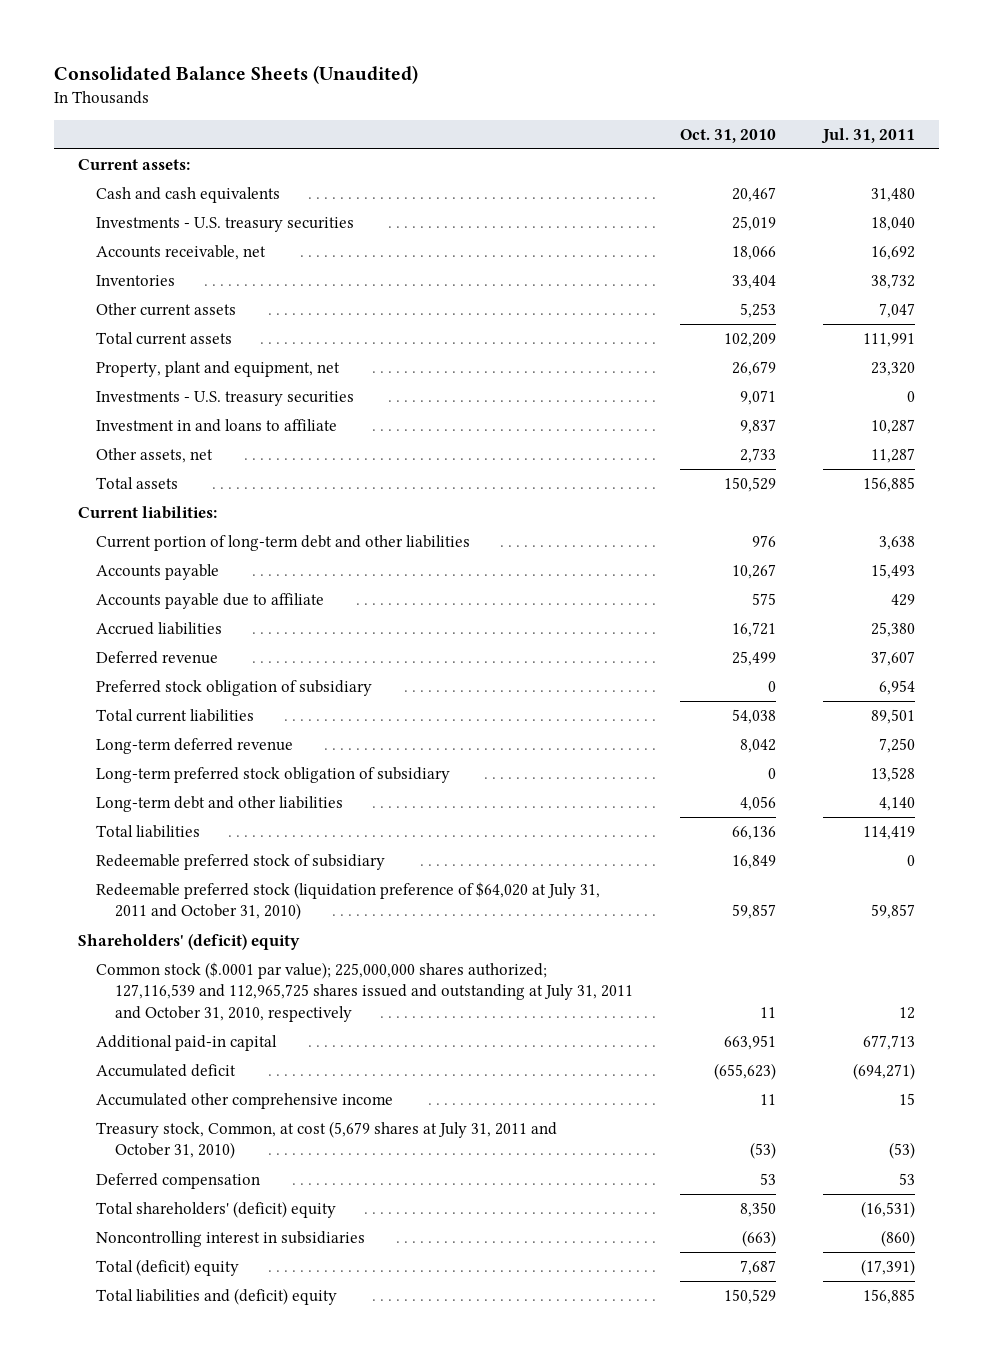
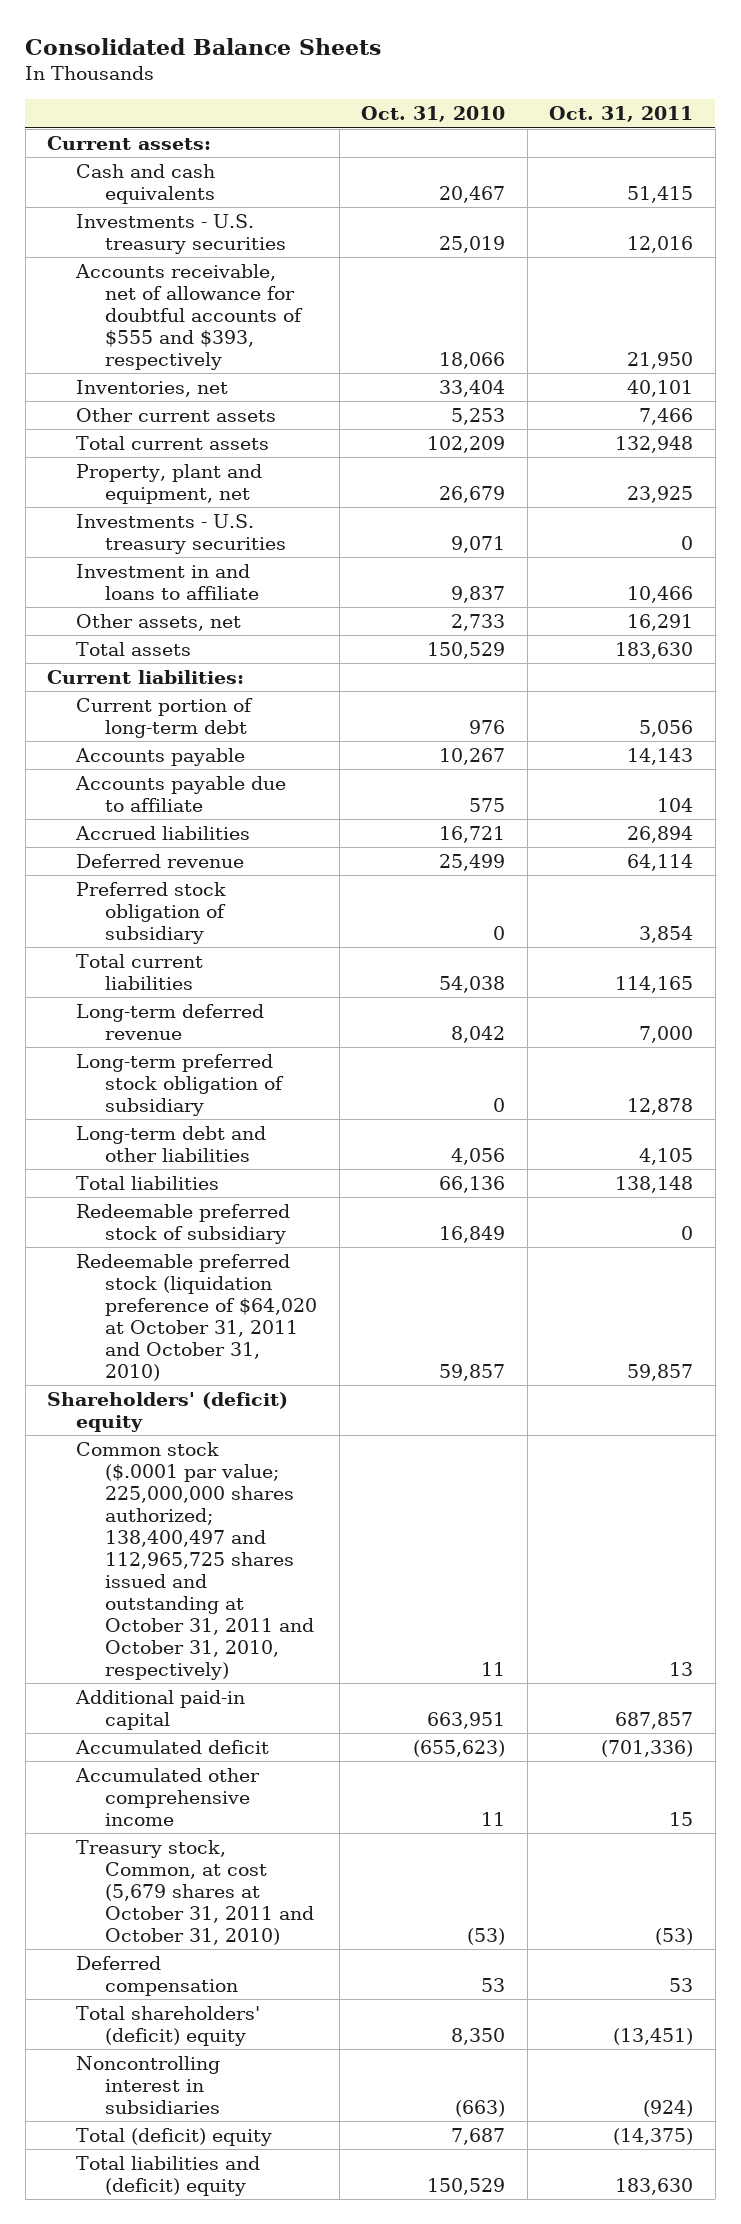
[53,65,418,85] Consolidated Balance Sheets (Unaudited) -> [25,37,382,55] Consolidated Balance Sheets
[821,127,916,144] Jul. 31, 2011 -> none
none -> [549,106,694,123] Oct. 31, 2011
[96,245,267,261] Accounts receivable, net -> [75,264,304,370] Accounts receivable, net of allowance for doubtful accounts of $555 and $393, respectively
[96,275,176,287] Inventories -> [76,380,229,398] Inventories, net
[96,535,471,552] Current portion of long-term debt and other liabilities -> [76,698,254,739] Current portion of long-term debt
[96,882,601,921] Redeemable preferred stock (liquidation preference of $64,020 at July 31, 2011 and October 31, 2010) -> [76,1254,318,1381] Redeemable preferred stock (liquidation preference of $64,020 at October 31, 2011 and October 31, 2010)
[96,962,633,1022] Common stock ($.0001 par value); 225,000,000 shares authorized; 127,116,539 and 112,965,725 shares issued and outstanding at July 31, 2011 and October 31, 2010, respectively -> [76,1442,315,1680] Common stock ($.0001 par value; 225,000,000 shares authorized; 138,400,497 and 112,965,725 shares issued and outstanding at October 31, 2011 and October 31, 2010, respectively)
[96,1121,558,1160] Treasury stock, Common, at cost (5,679 shares at July 31, 2011 and October 31, 2010) -> [76,1840,315,1945] Treasury stock, Common, at cost (5,679 shares at October 31, 2011 and October 31, 2010)

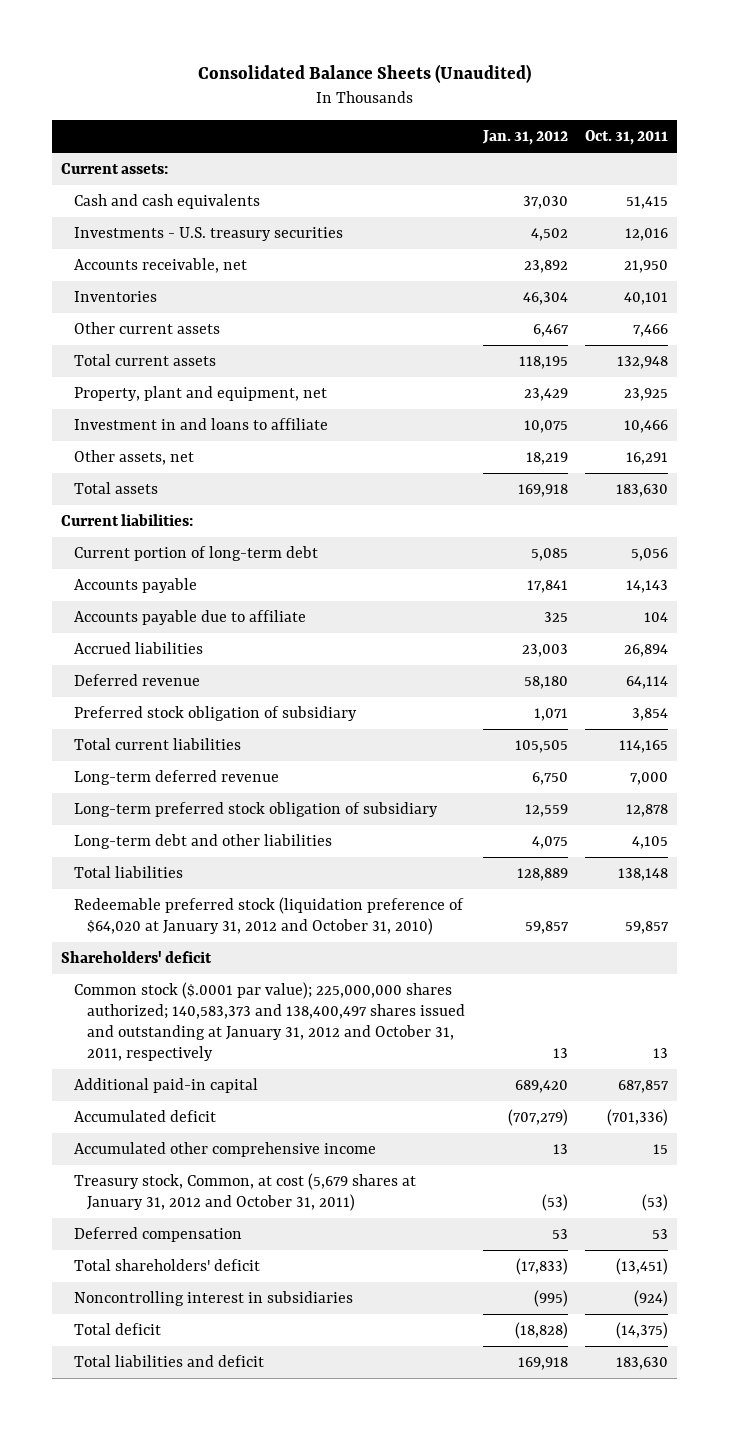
[25,37,382,55] Consolidated Balance Sheets -> [197,64,531,84] Consolidated Balance Sheets (Unaudited)
[361,106,506,123] Oct. 31, 2010 -> none
none -> [481,130,568,146] Jan. 31, 2012
[75,264,304,370] Accounts receivable, net of allowance for doubtful accounts of $555 and $393, respectively -> [73,257,247,273] Accounts receivable, net
[76,380,229,398] Inventories, net -> [73,290,157,302] Inventories
[76,514,287,555] Investments - U.S. treasury securities -> none
[76,1204,291,1245] Redeemable preferred stock of subsidiary -> none
[76,1254,318,1381] Redeemable preferred stock (liquidation preference of $64,020 at October 31, 2011 and October 31, 2010) -> [73,896,464,935] Redeemable preferred stock (liquidation preference of $64,020 at January 31, 2012 and October 31, 2010)
[47,1392,289,1433] Shareholders' (deficit) equity -> [60,950,212,963] Shareholders' deficit
[76,1442,315,1680] Common stock ($.0001 par value; 225,000,000 shares authorized; 138,400,497 and 112,965,725 shares issued and outstanding at October 31, 2011 and October 31, 2010, respectively) -> [73,981,465,1062] Common stock ($.0001 par value); 225,000,000 shares authorized; 140,583,373 and 138,400,497 shares issued and outstanding at January 31, 2012 and October 31, 2011, respectively
[76,1840,315,1945] Treasury stock, Common, at cost (5,679 shares at October 31, 2011 and October 31, 2010) -> [73,1172,416,1211] Treasury stock, Common, at cost (5,679 shares at January 31, 2012 and October 31, 2011)
[76,2006,261,2047] Total shareholders' (deficit) equity -> [73,1258,260,1271] Total shareholders' deficit
[76,2128,273,2147] Total (deficit) equity -> [73,1322,161,1335] Total deficit
[76,2156,261,2197] Total liabilities and (deficit) equity -> [73,1354,264,1367] Total liabilities and deficit

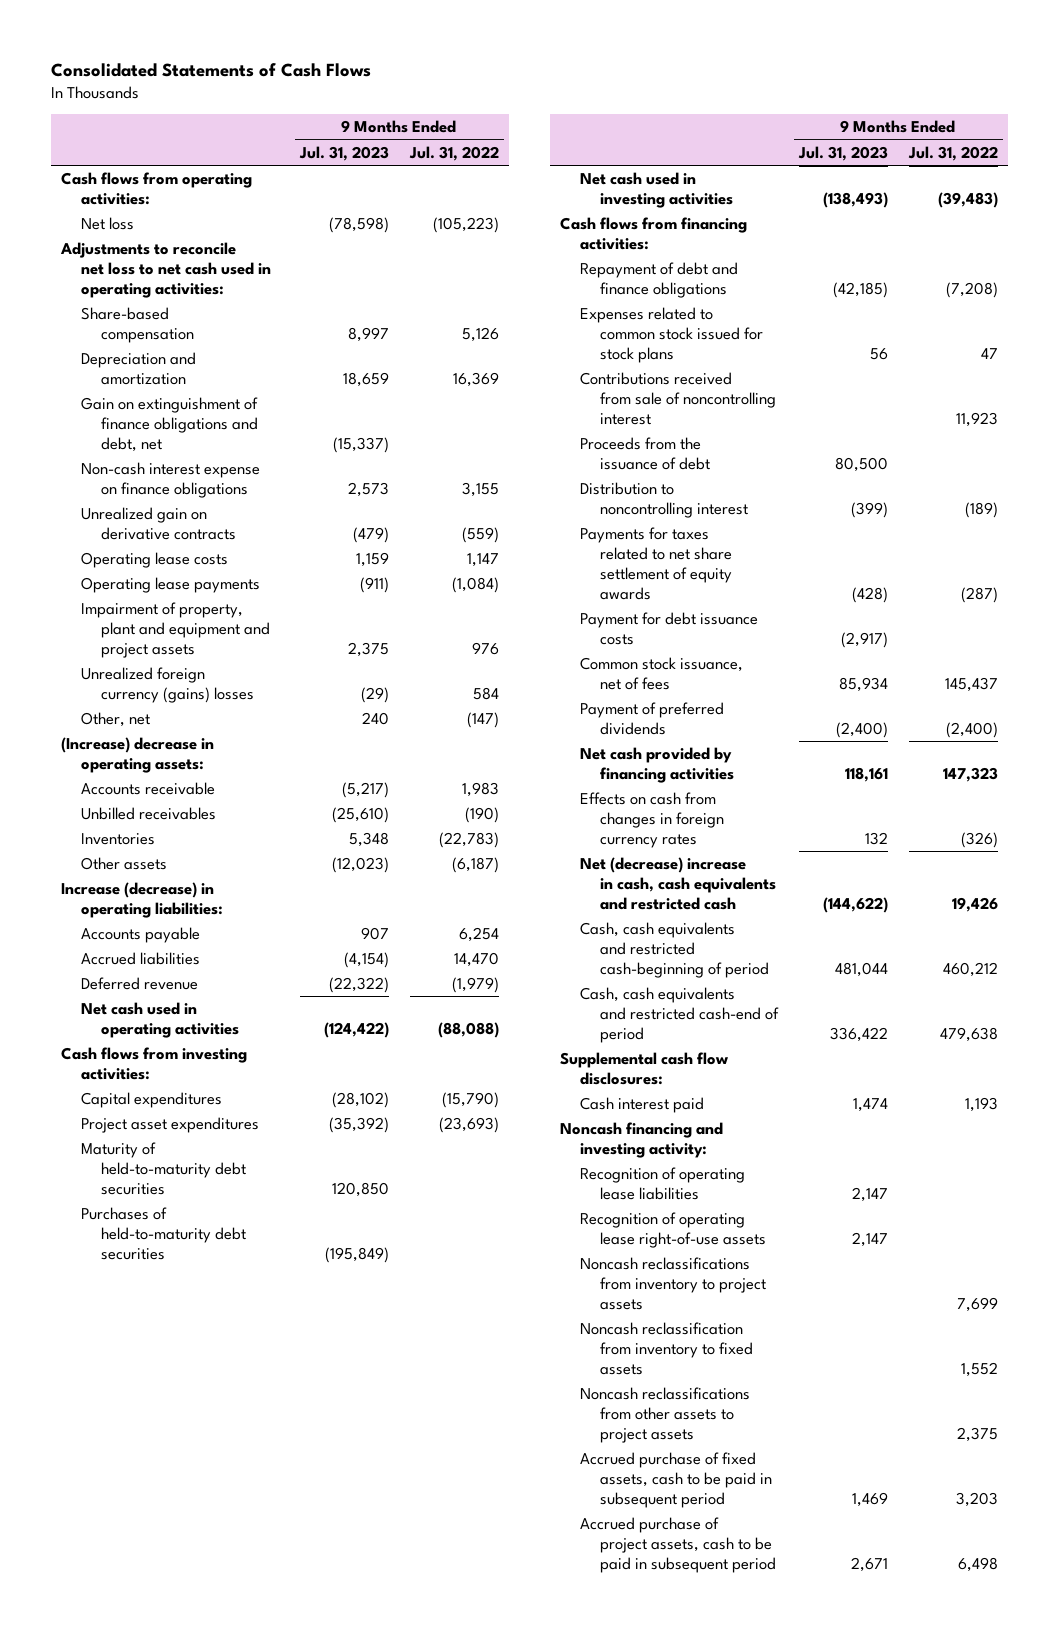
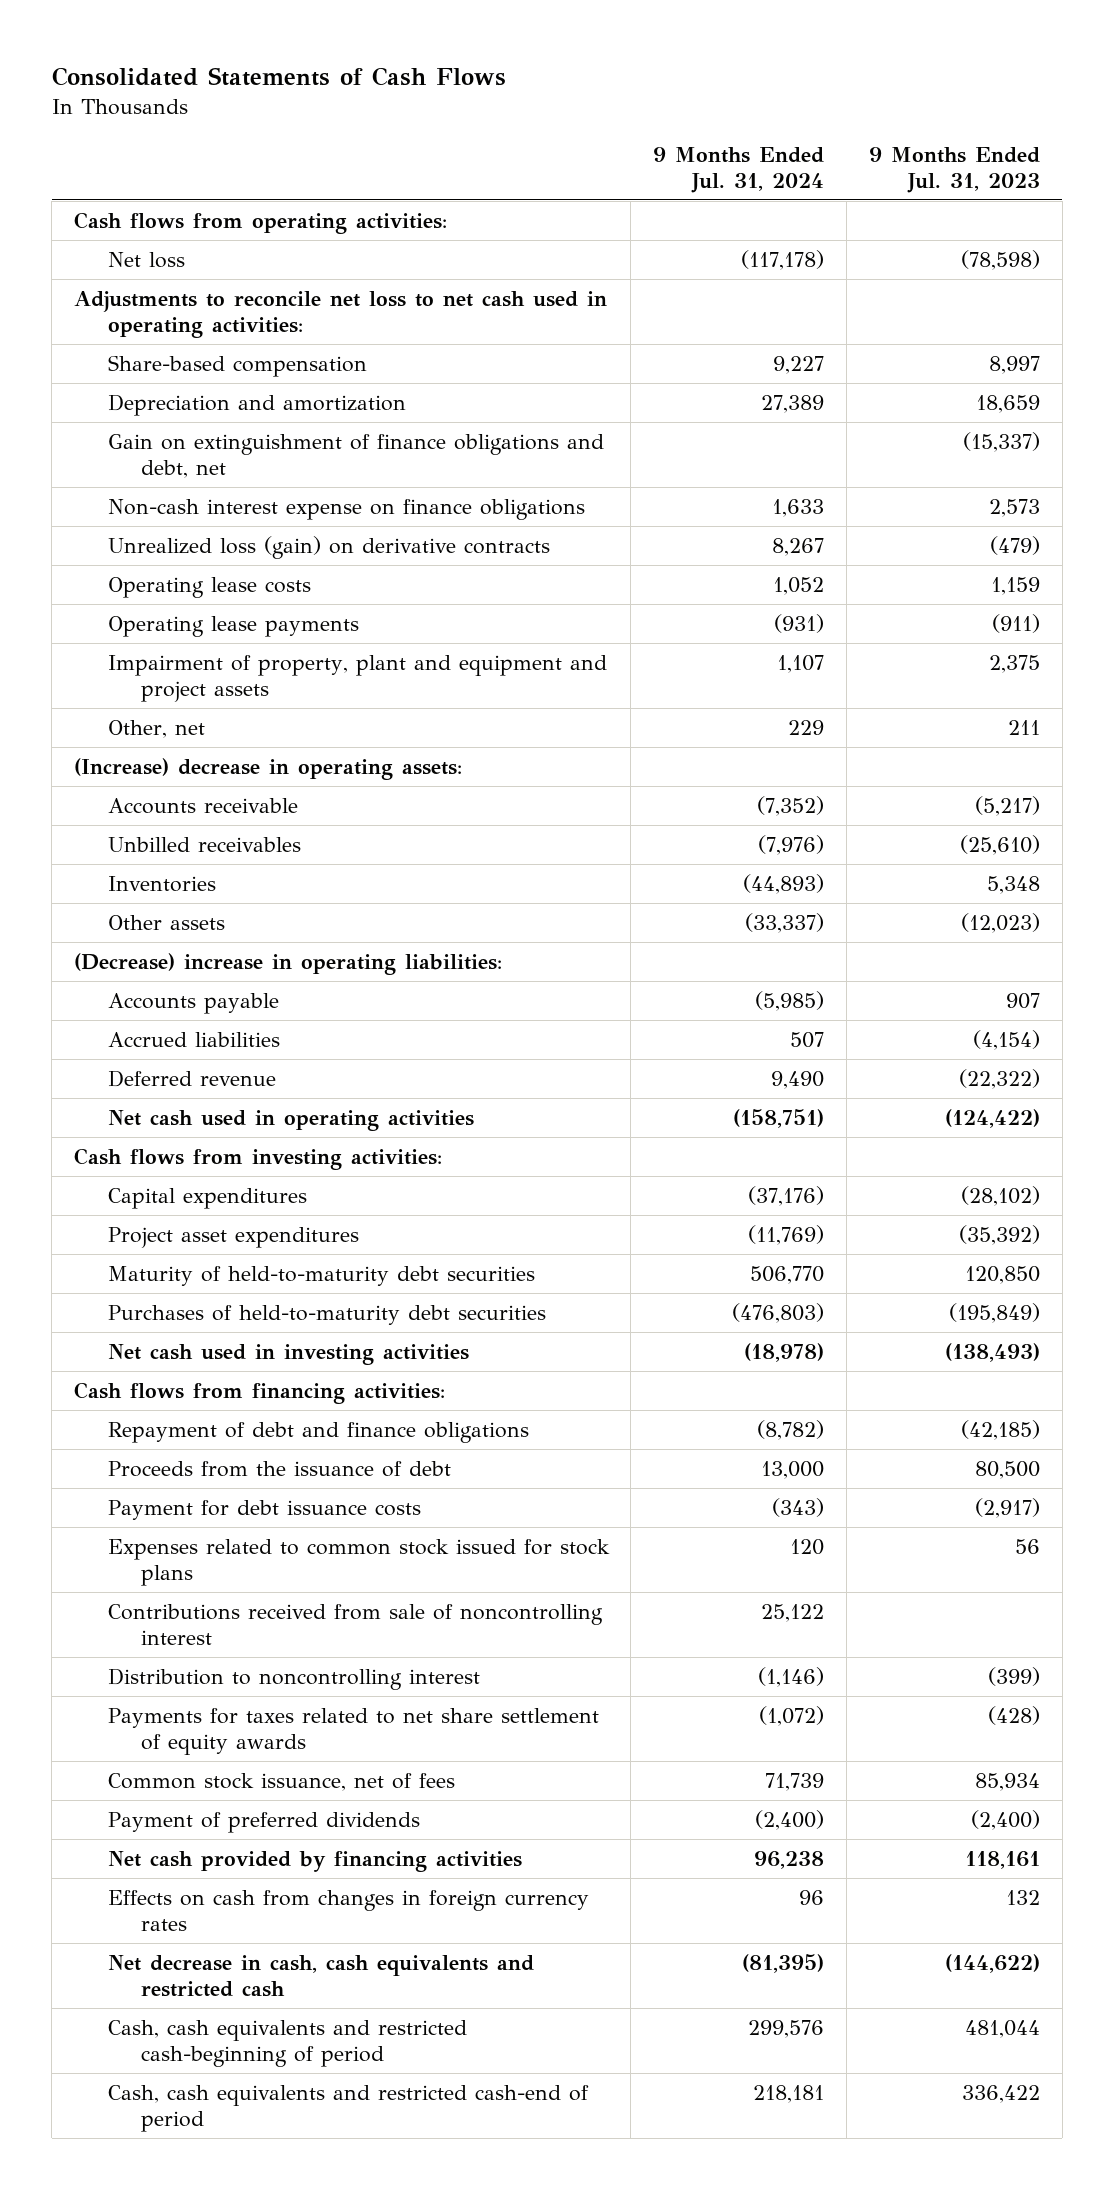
[408,145,499,161] Jul. 31, 2022 -> none
none -> [653,146,825,193] 9 Months Ended Jul. 31, 2024
[81,507,237,540] Unrealized gain on derivative contracts -> [107,535,550,559] Unrealized loss (gain) on derivative contracts
[81,667,255,703] Unrealized foreign currency (gains) losses -> none
[361,712,389,726] 240 -> [1008,719,1041,735] 211
[60,882,224,918] Increase (decrease) in operating liabilities: -> [73,952,502,975] (Decrease) increase in operating liabilities:
[580,437,711,470] Proceeds from the issuance of debt -> [107,1460,451,1477] Proceeds from the issuance of debt
[580,612,759,645] Payment for debt issuance costs -> [107,1499,421,1520] Payment for debt issuance costs
[580,857,777,910] Net (decrease) increase in cash, cash equivalents and restricted cash -> [107,1954,534,1997] Net decrease in cash, cash equivalents and restricted cash
[560,1052,729,1085] Supplemental cash flow disclosures: -> none
[580,1097,705,1114] Cash interest paid -> none
[560,1122,724,1158] Noncash financing and investing activity: -> none
[580,1167,746,1200] Recognition of operating lease liabilities -> none
[580,1212,767,1248] Recognition of operating lease right-of-use assets -> none
[580,1257,767,1310] Noncash reclassifications from inventory to project assets -> none
[580,1322,754,1375] Noncash reclassification from inventory to fixed assets -> none
[580,1387,751,1443] Noncash reclassifications from other assets to project assets -> none
[580,1452,773,1508] Accrued purchase of fixed assets, cash to be paid in subsequent period -> none
[580,1517,777,1573] Accrued purchase of project assets, cash to be paid in subsequent period -> none

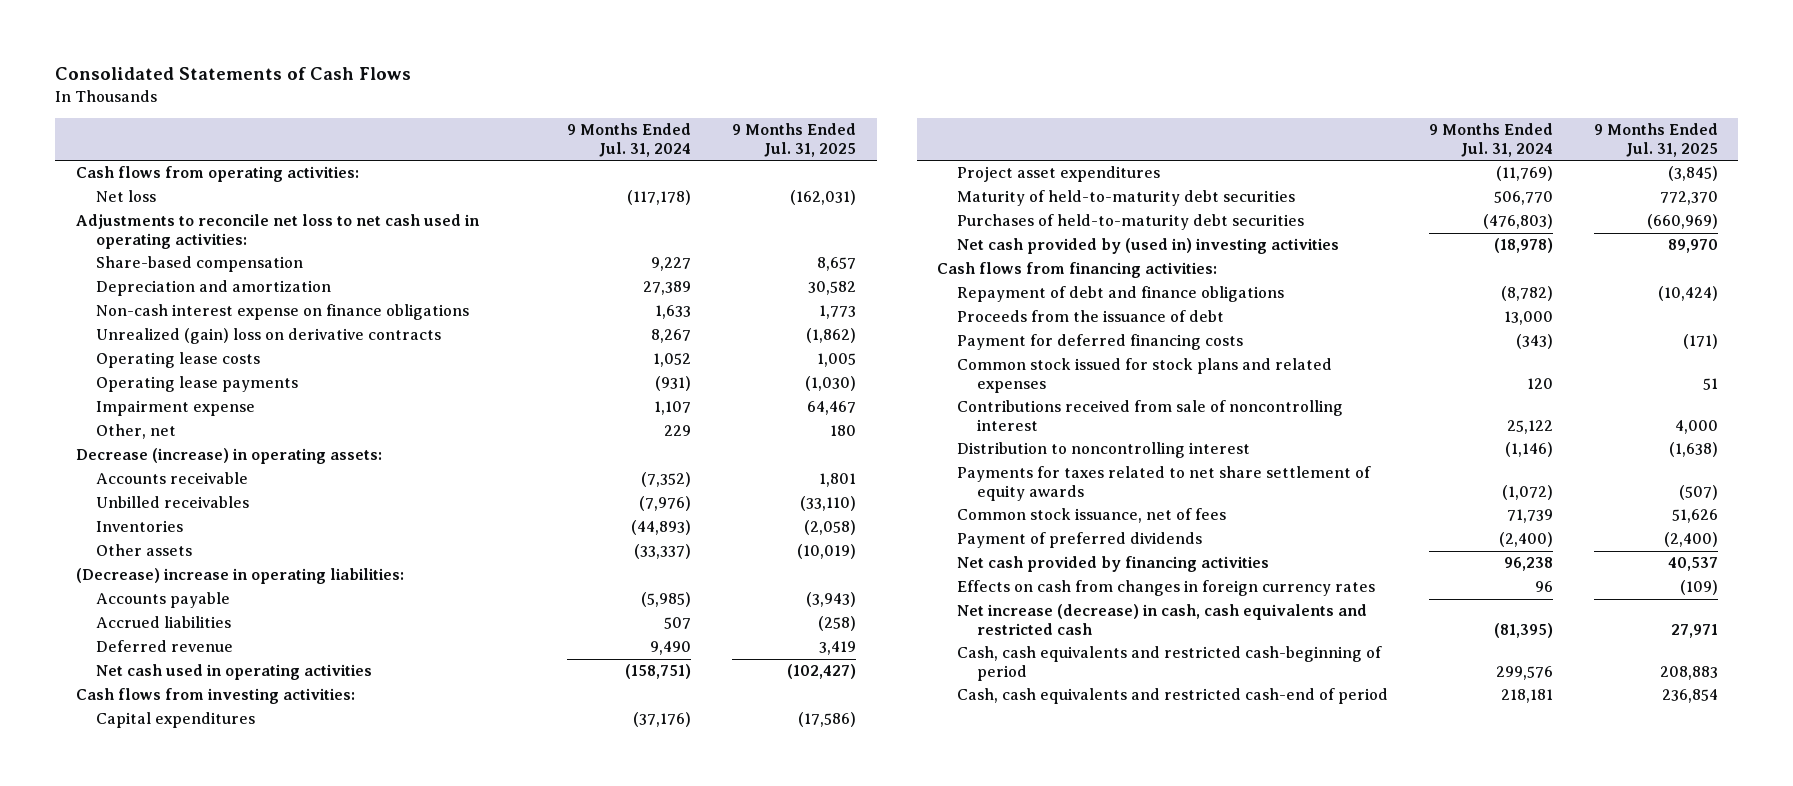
[869,146,1041,193] 9 Months Ended Jul. 31, 2023 -> none
none -> [732,123,857,158] 9 Months Ended Jul. 31, 2025
[107,433,604,478] Gain on extinguishment of finance obligations and debt, net -> none
[107,535,550,559] Unrealized loss (gain) on derivative contracts -> [95,328,441,345] Unrealized (gain) loss on derivative contracts
[107,654,607,702] Impairment of property, plant and equipment and project assets -> [95,400,255,417] Impairment expense
[73,757,462,780] (Increase) decrease in operating assets: -> [75,448,382,465] Decrease (increase) in operating assets:
[107,1343,469,1365] Net cash used in investing activities -> [957,238,1340,255] Net cash provided by (used in) investing activities
[107,1499,421,1520] Payment for debt issuance costs -> [957,334,1244,351] Payment for deferred financing costs
[107,1538,610,1586] Expenses related to common stock issued for stock plans -> [957,358,1333,394] Common stock issued for stock plans and related expenses
[107,1954,534,1997] Net decrease in cash, cash equivalents and restricted cash -> [957,604,1368,636] Net increase (decrease) in cash, cash equivalents and restricted cash

